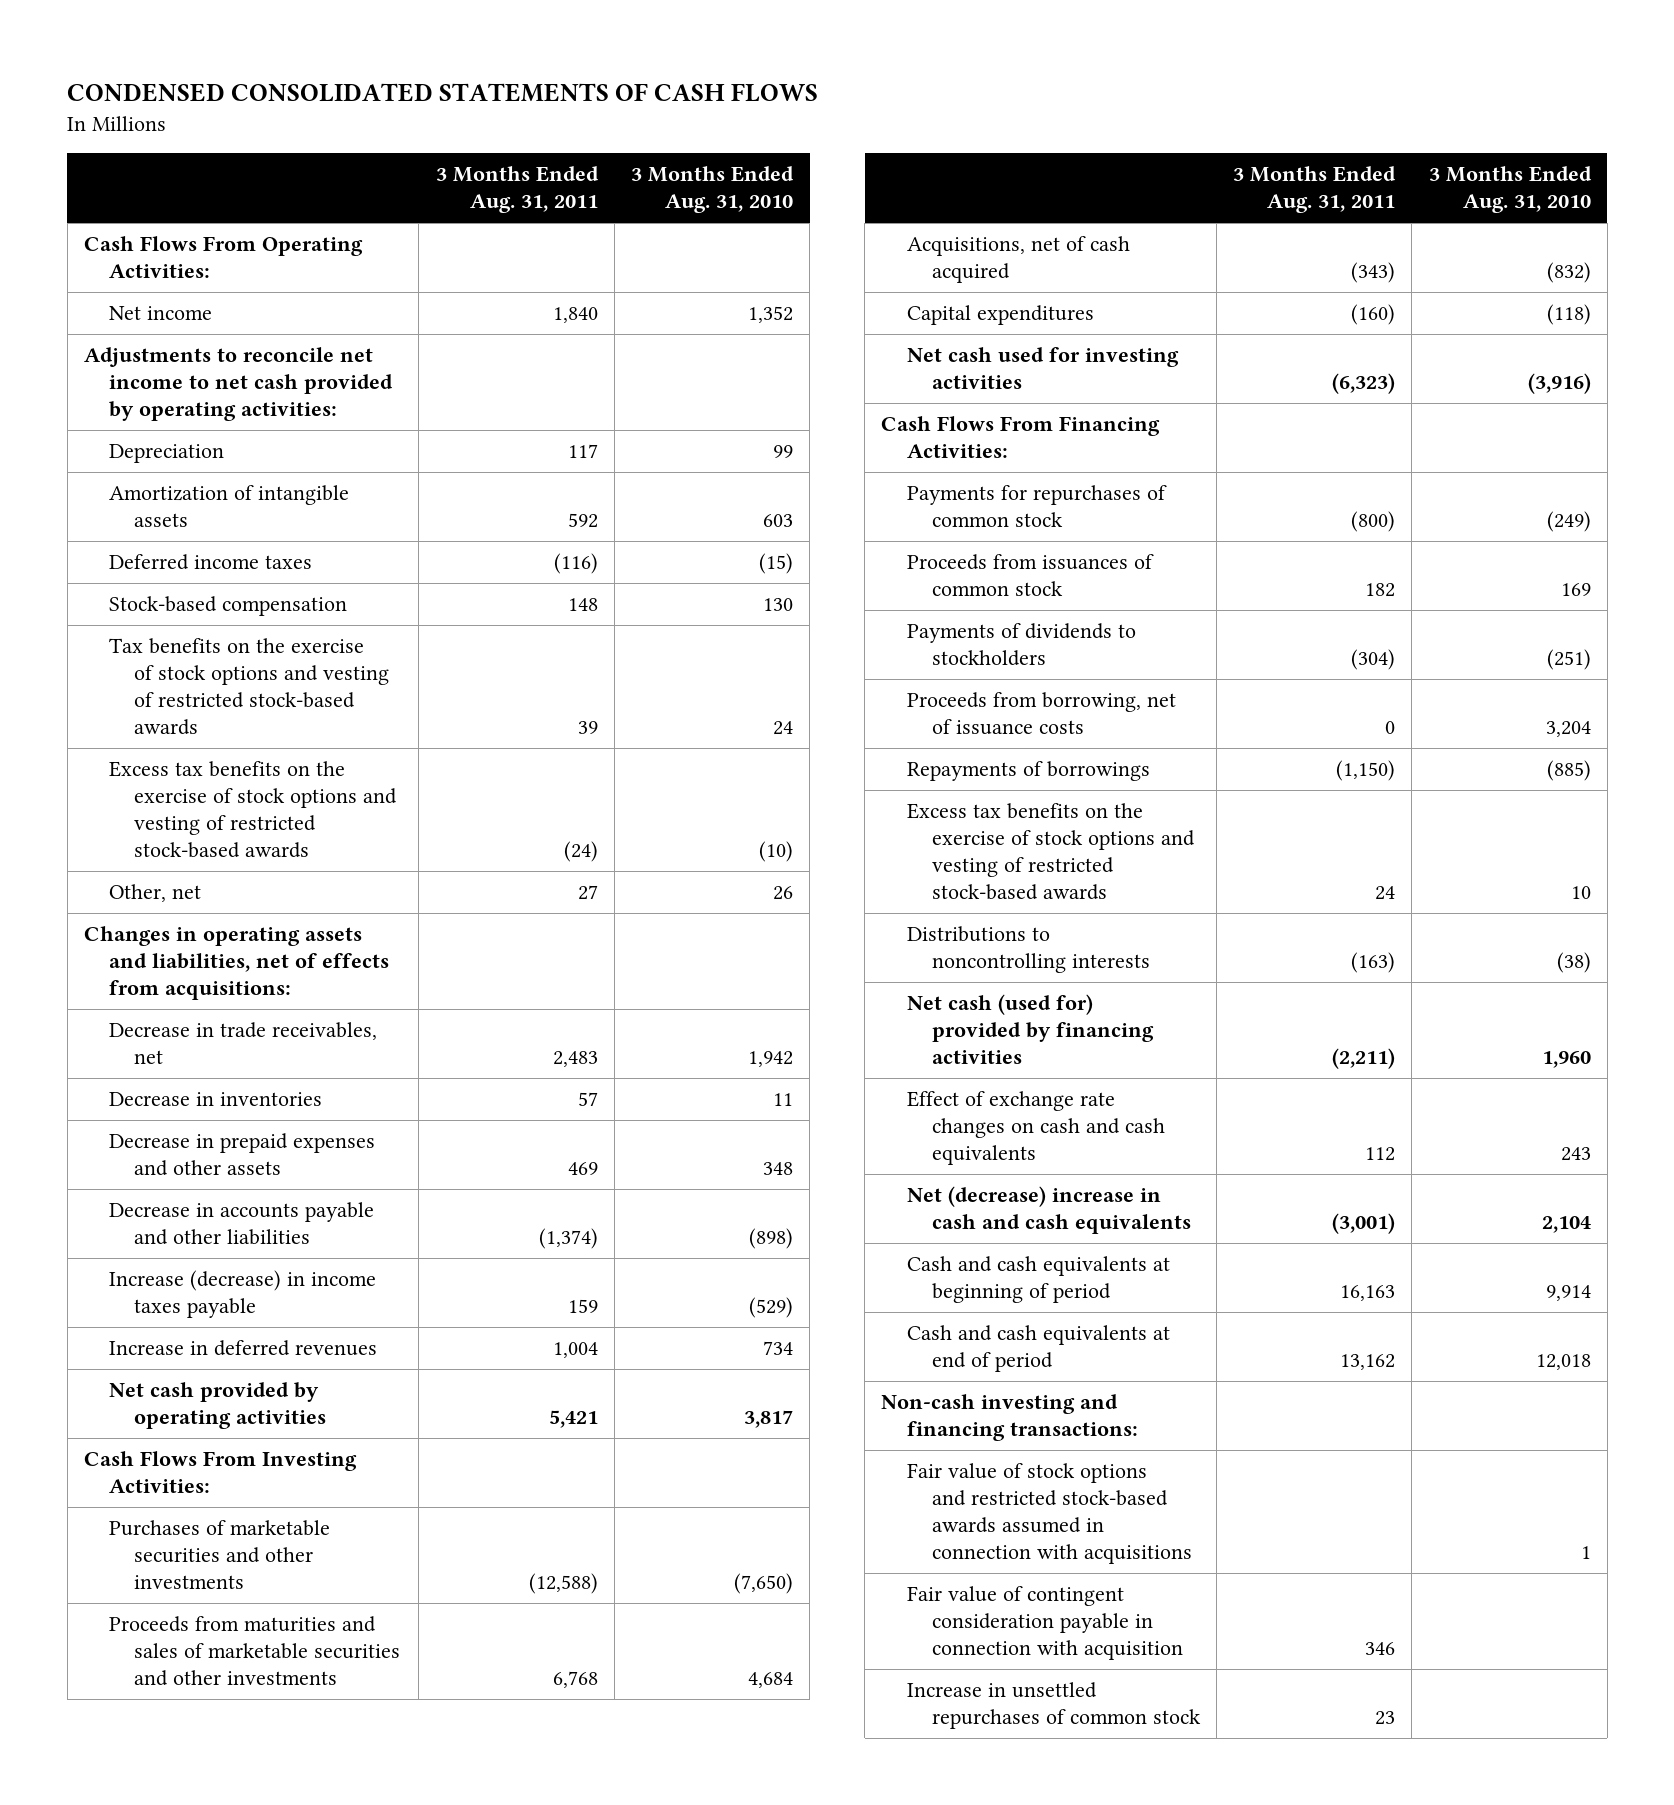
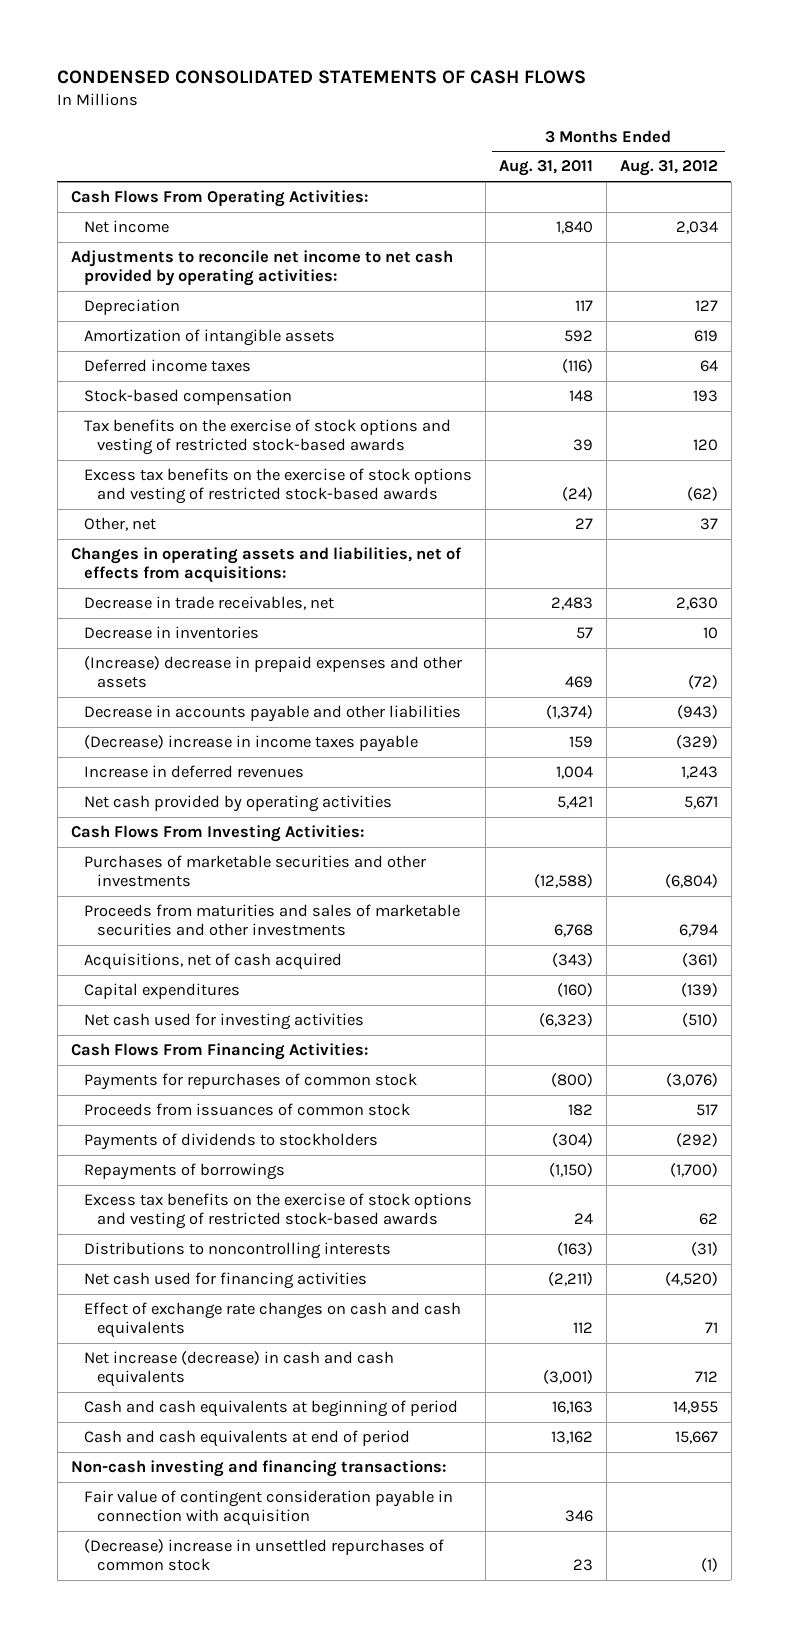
[630,166,794,214] 3 Months Ended Aug. 31, 2010 -> none
none -> [619,160,718,177] Aug. 31, 2012
[108,1133,375,1177] Decrease in prepaid expenses and other assets -> [84,656,463,689] (Increase) decrease in prepaid expenses and other assets
[108,1270,376,1319] Increase (decrease) in income taxes payable -> [84,735,419,753] (Decrease) increase in income taxes payable
[906,692,1176,736] Proceeds from borrowing, net of issuance costs -> none
[906,994,1154,1064] Net cash (used for) provided by financing activities -> [84,1272,368,1290] Net cash used for financing activities
[906,1186,1191,1235] Net (decrease) increase in cash and cash equivalents -> [84,1351,395,1388] Net increase (decrease) in cash and cash equivalents
[906,1463,1192,1564] Fair value of stock options and restricted stock-based awards assumed in connection with acquisitions -> none
[906,1682,1201,1730] Increase in unsettled repurchases of common stock -> [84,1539,445,1572] (Decrease) increase in unsettled repurchases of common stock

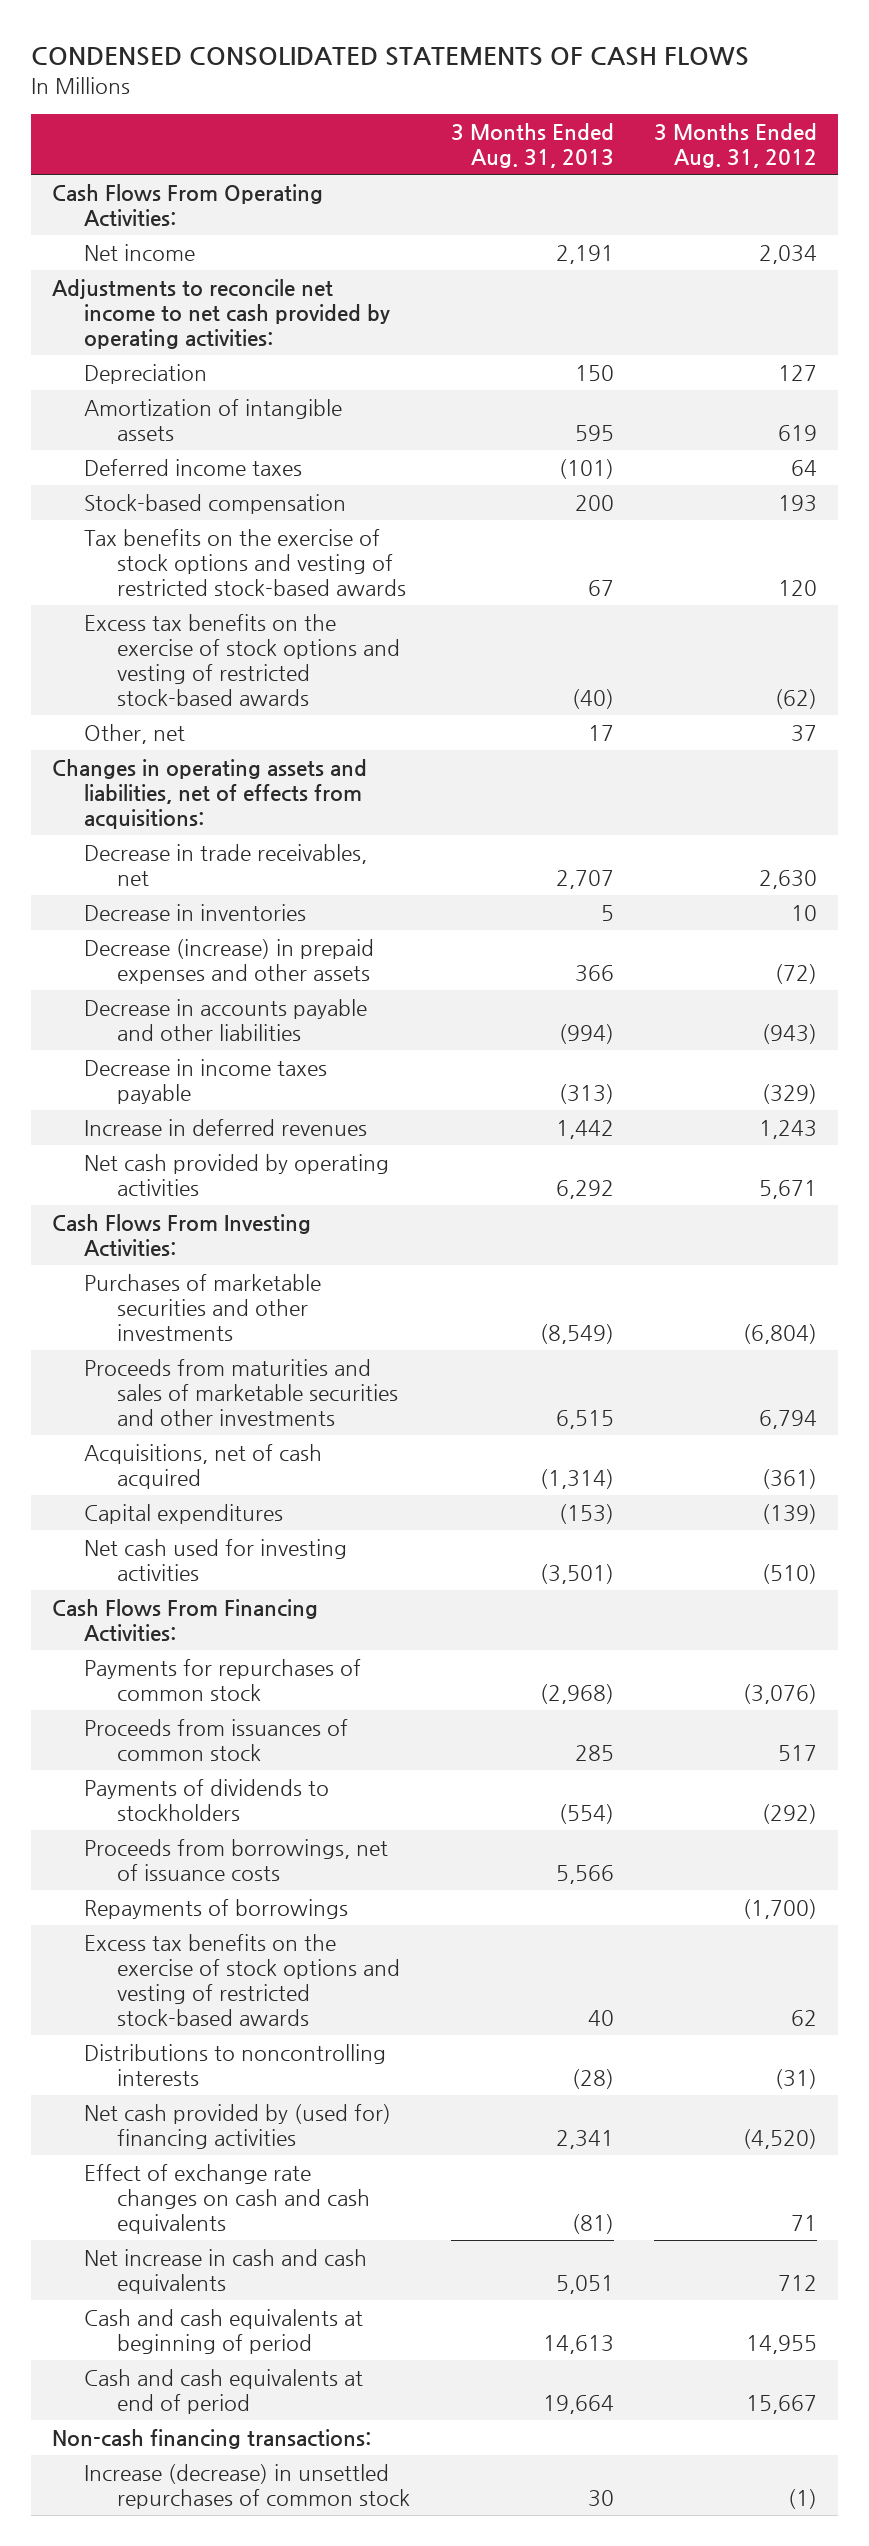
[498,160,593,177] Aug. 31, 2011 -> none
none -> [450,123,614,169] 3 Months Ended Aug. 31, 2013
[84,656,463,689] (Increase) decrease in prepaid expenses and other assets -> [84,939,375,985] Decrease (increase) in prepaid expenses and other assets
[84,735,419,753] (Decrease) increase in income taxes payable -> [84,1059,328,1105] Decrease in income taxes payable
none -> [84,1839,389,1882] Proceeds from borrowings, net of issuance costs
[84,1272,368,1290] Net cash used for financing activities -> [84,2104,392,2150] Net cash provided by (used for) financing activities
[84,1351,395,1388] Net increase (decrease) in cash and cash equivalents -> [84,2249,368,2295] Net increase in cash and cash equivalents
[84,1490,454,1527] Fair value of contingent consideration payable in connection with acquisition -> none
[70,1460,446,1478] Non-cash investing and financing transactions: -> [51,2429,371,2450] Non-cash financing transactions:
[84,1539,445,1572] (Decrease) increase in unsettled repurchases of common stock -> [84,2464,410,2510] Increase (decrease) in unsettled repurchases of common stock

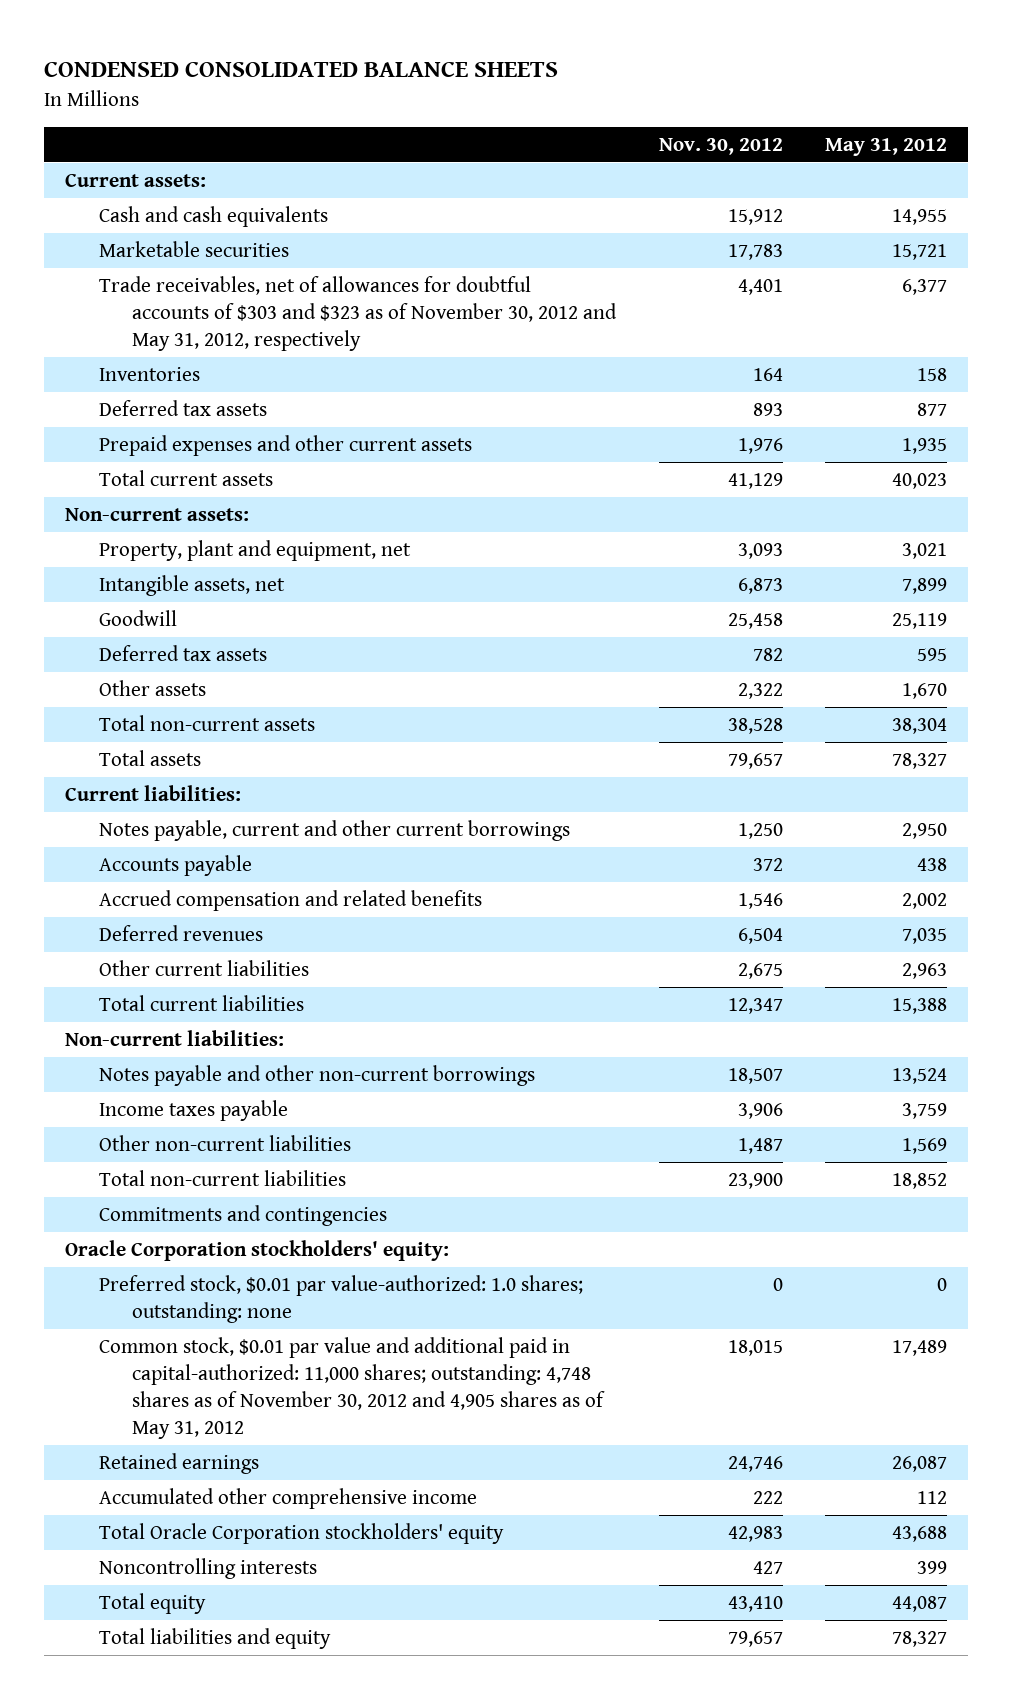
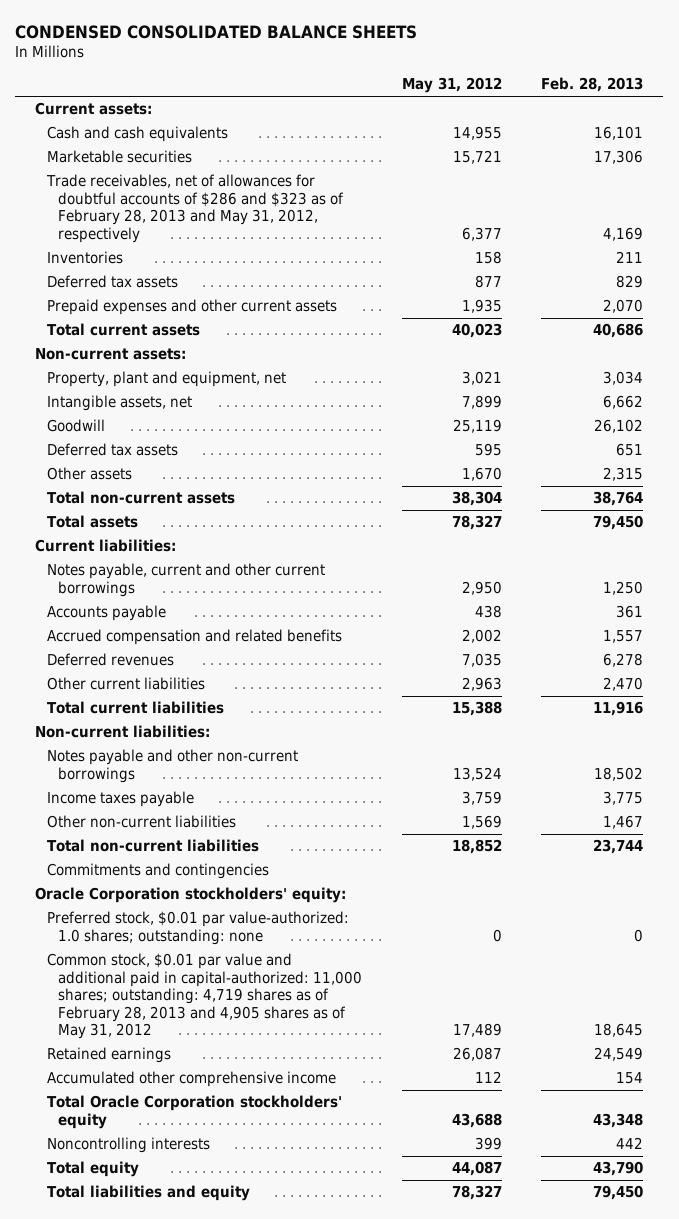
[658,137,783,155] Nov. 30, 2012 -> none
none -> [541,77,644,93] Feb. 28, 2013
[98,275,618,352] Trade receivables, net of allowances for doubtful accounts of $303 and $323 as of November 30, 2012 and May 31, 2012, respectively -> [45,174,345,243] Trade receivables, net of allowances for doubtful accounts of $286 and $323 as of February 28, 2013 and May 31, 2012, respectively
[98,1336,606,1440] Common stock, $0.01 par value and additional paid in capital-authorized: 11,000 shares; outstanding: 4,748 shares as of November 30, 2012 and 4,905 shares as of May 31, 2012 -> [46,953,363,1040] Common stock, $0.01 par value and additional paid in capital-authorized: 11,000 shares; outstanding: 4,719 shares as of February 28, 2013 and 4,905 shares as of May 31, 2012

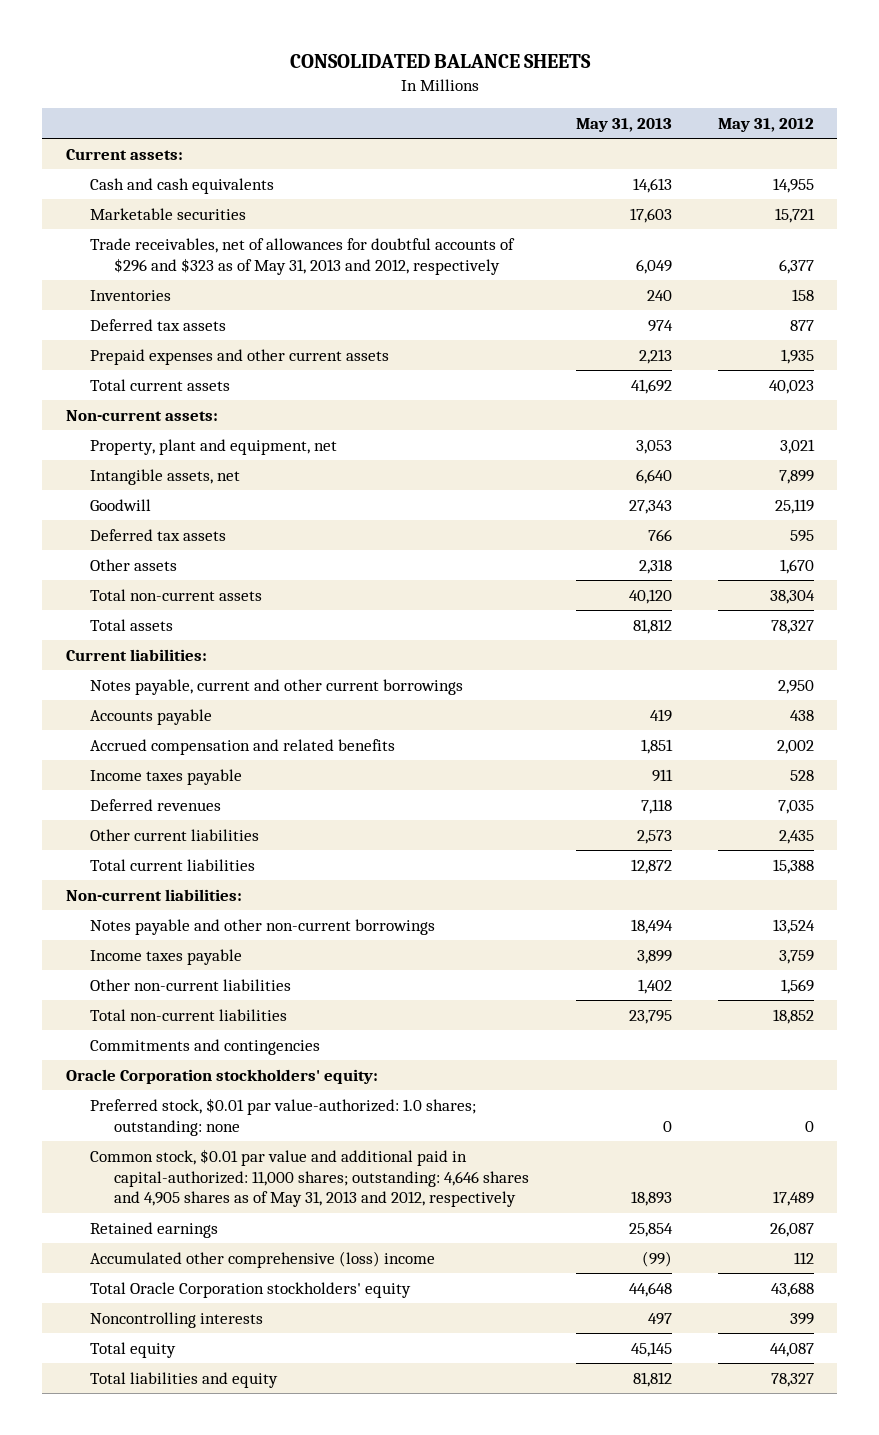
[15,24,418,39] CONDENSED CONSOLIDATED BALANCE SHEETS -> [289,54,591,69] CONSOLIDATED BALANCE SHEETS
[541,77,644,93] Feb. 28, 2013 -> none
none -> [575,117,672,132] May 31, 2013
[45,174,345,243] Trade receivables, net of allowances for doubtful accounts of $286 and $323 as of February 28, 2013 and May 31, 2012, respectively -> [89,237,515,275] Trade receivables, net of allowances for doubtful accounts of $296 and $323 as of May 31, 2013 and 2012, respectively
none -> [89,768,242,785] Income taxes payable
[461,677,502,692] 2,963 -> [778,829,814,844] 2,435
[46,953,363,1040] Common stock, $0.01 par value and additional paid in capital-authorized: 11,000 shares; outstanding: 4,719 shares as of February 28, 2013 and 4,905 shares as of May 31, 2012 -> [89,1148,530,1208] Common stock, $0.01 par value and additional paid in capital-authorized: 11,000 shares; outstanding: 4,646 shares and 4,905 shares as of May 31, 2013 and 2012, respectively
[46,1071,336,1088] Accumulated other comprehensive income -> [89,1250,435,1268] Accumulated other comprehensive (loss) income

